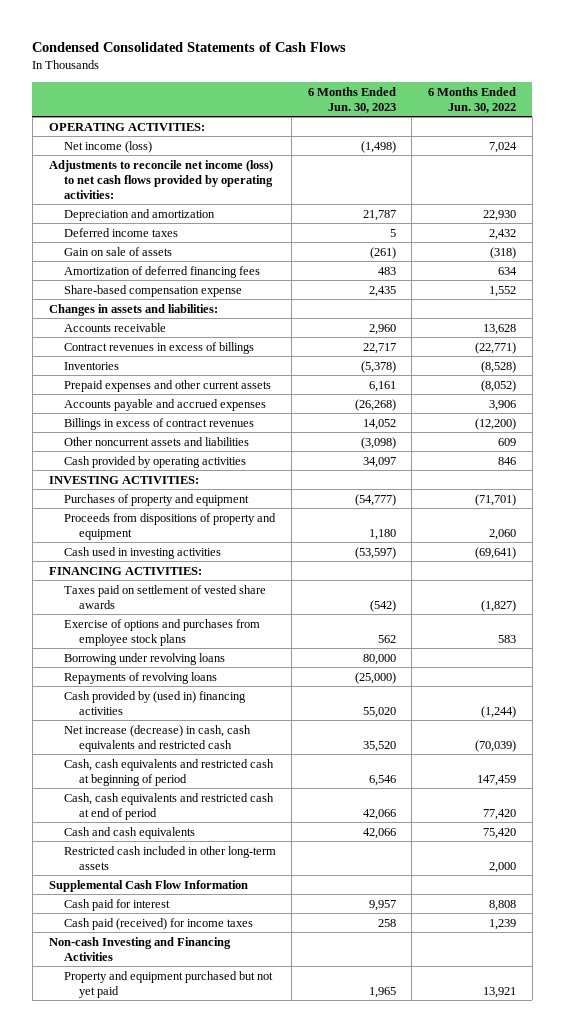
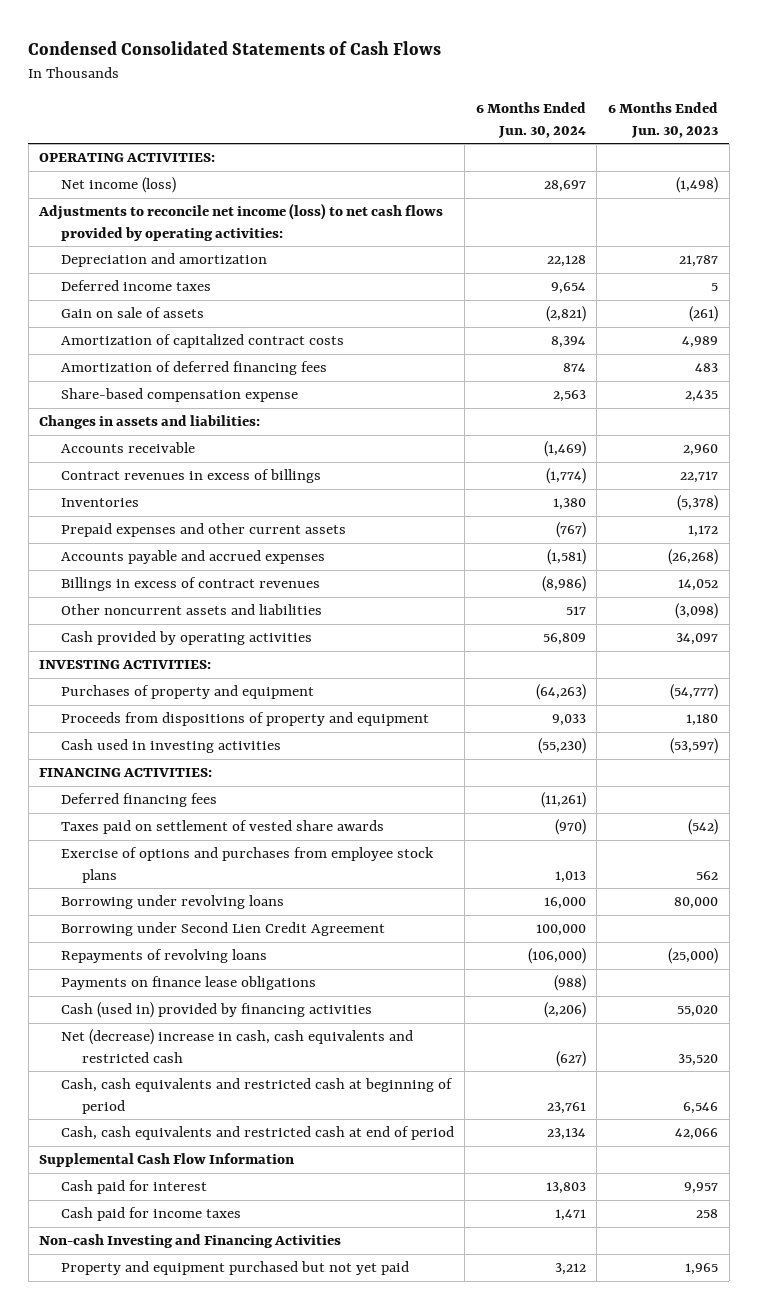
[427,86,516,113] 6 Months Ended Jun. 30, 2022 -> none
none -> [475,102,586,138] 6 Months Ended Jun. 30, 2024
none -> [60,334,344,349] Amortization of capitalized contract costs
[368,380,396,392] 6,161 -> [687,525,718,538] 1,172
none -> [60,793,217,808] Deferred financing fees
none -> [60,922,385,937] Borrowing under Second Lien Credit Agreement
none -> [60,976,316,991] Payments on finance lease obligations
[63,690,246,715] Cash provided by (used in) financing activities -> [60,1002,372,1019] Cash (used in) provided by financing activities
[63,724,251,752] Net increase (decrease) in cash, cash equivalents and restricted cash -> [60,1029,413,1063] Net (decrease) increase in cash, cash equivalents and restricted cash
[63,826,195,839] Cash and cash equivalents -> none
[63,845,276,870] Restricted cash included in other long-term assets -> none
[63,917,253,930] Cash paid (received) for income taxes -> [60,1207,241,1222] Cash paid for income taxes

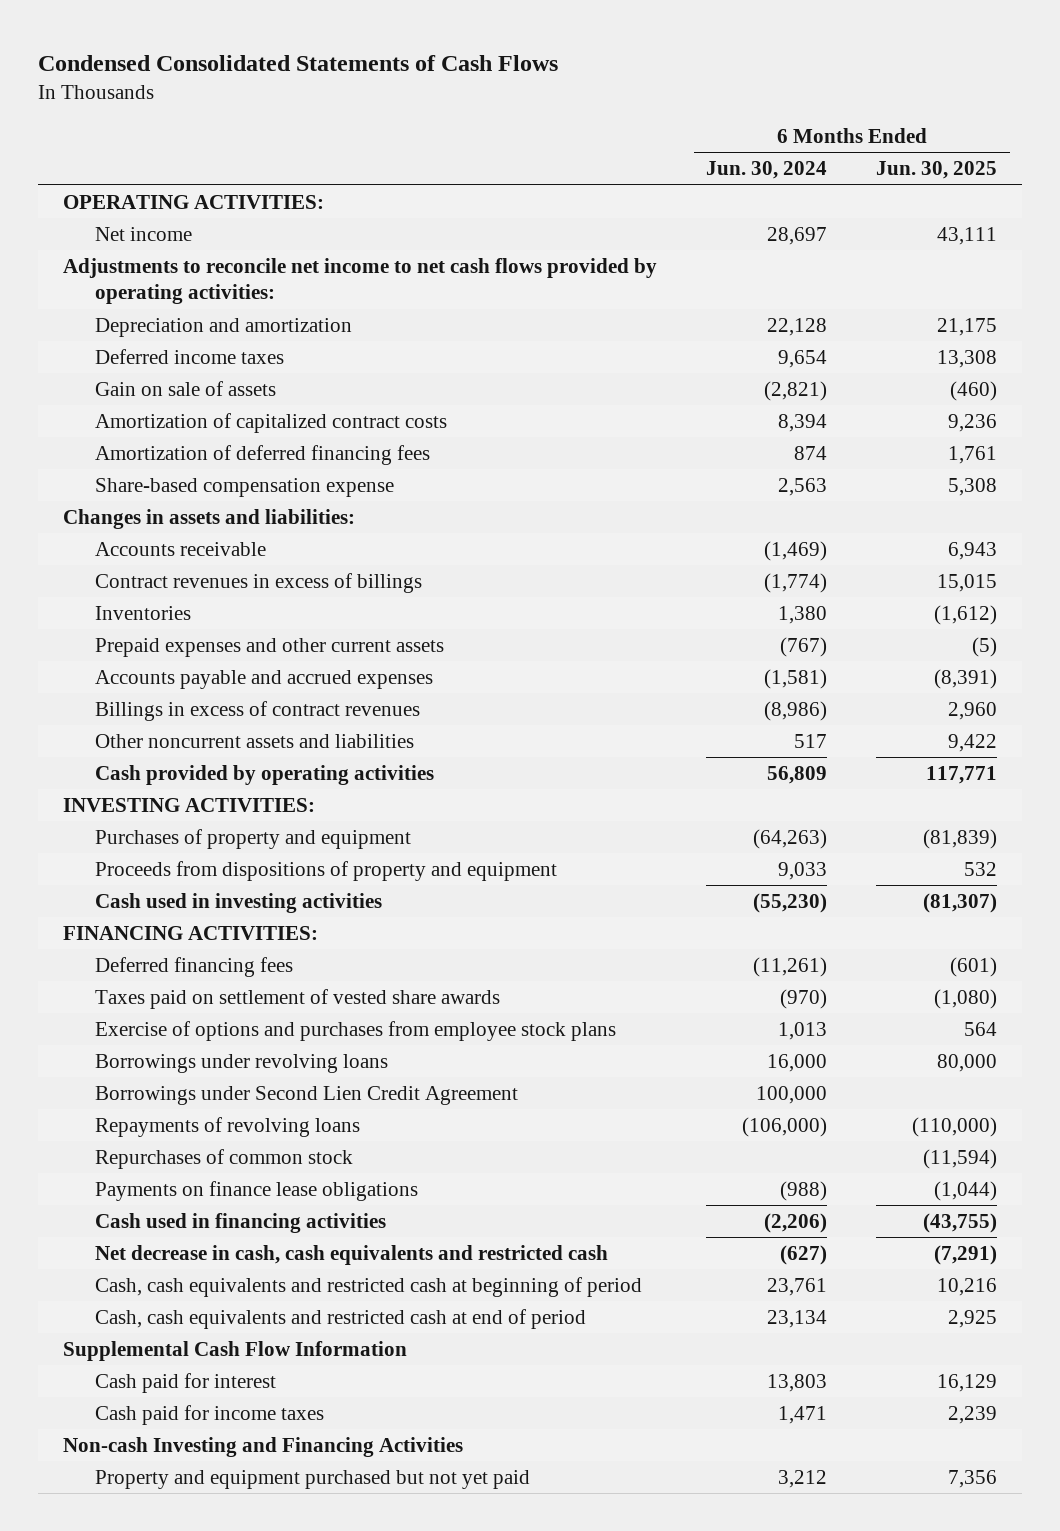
[607,102,718,138] 6 Months Ended Jun. 30, 2023 -> none
none -> [876,161,998,180] Jun. 30, 2025
[60,177,176,194] Net income (loss) -> [95,226,193,241] Net income
[38,203,444,241] Adjustments to reconcile net income (loss) to net cash flows provided by operating activities: -> [63,257,658,305] Adjustments to reconcile net income to net cash flows provided by operating activities:
[60,895,284,910] Borrowing under revolving loans -> [95,1053,389,1073] Borrowings under revolving loans
[60,922,385,937] Borrowing under Second Lien Credit Agreement -> [95,1085,519,1105] Borrowings under Second Lien Credit Agreement
none -> [95,1148,354,1169] Repurchases of common stock
[60,1002,372,1019] Cash (used in) provided by financing activities -> [95,1212,387,1233] Cash used in financing activities
[60,1029,413,1063] Net (decrease) increase in cash, cash equivalents and restricted cash -> [95,1244,609,1265] Net decrease in cash, cash equivalents and restricted cash

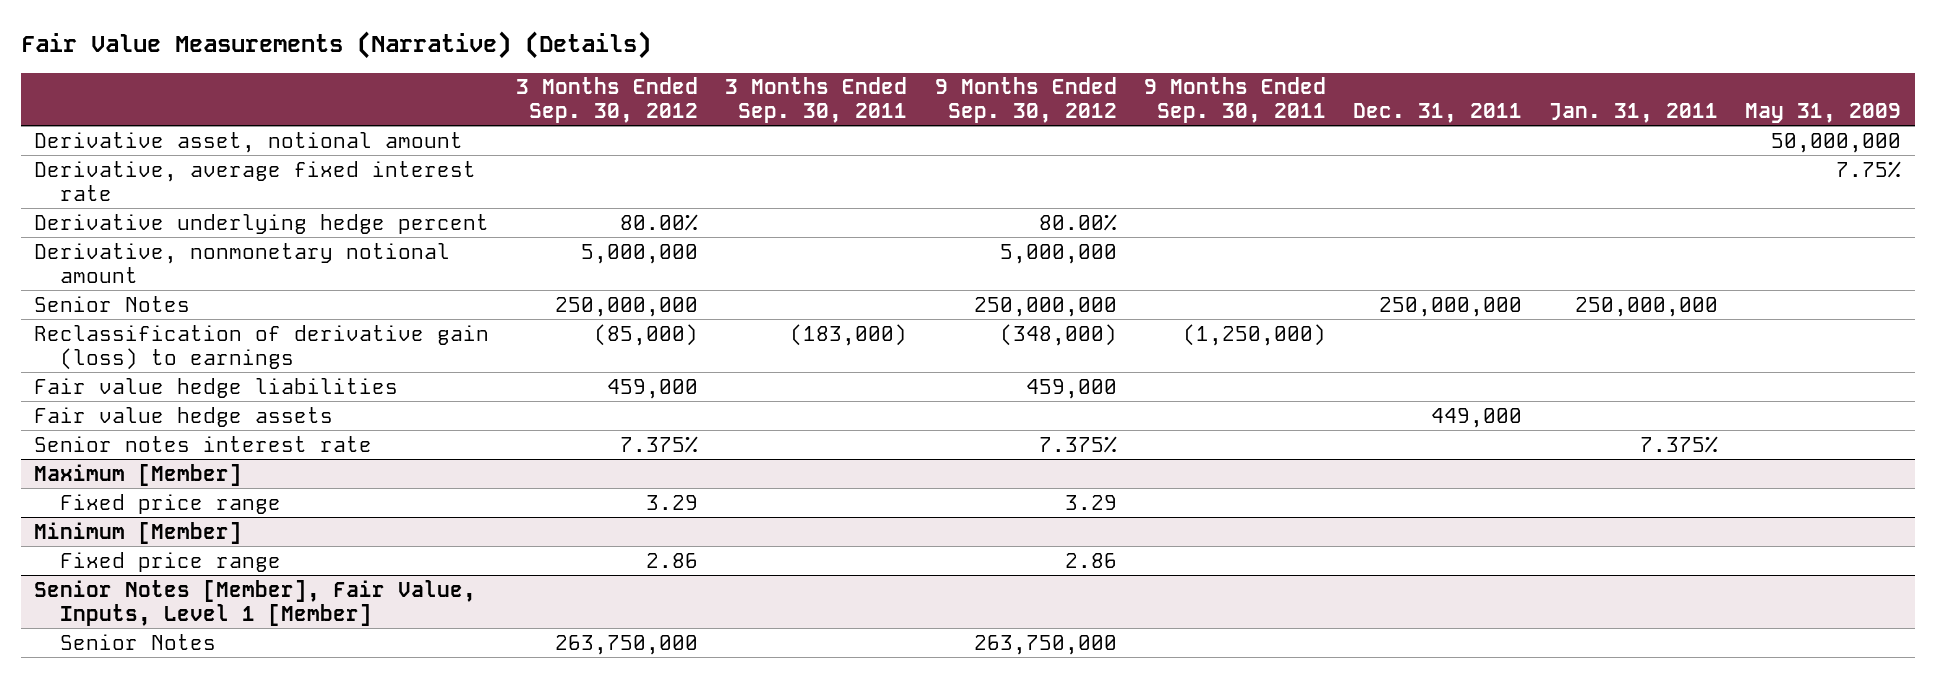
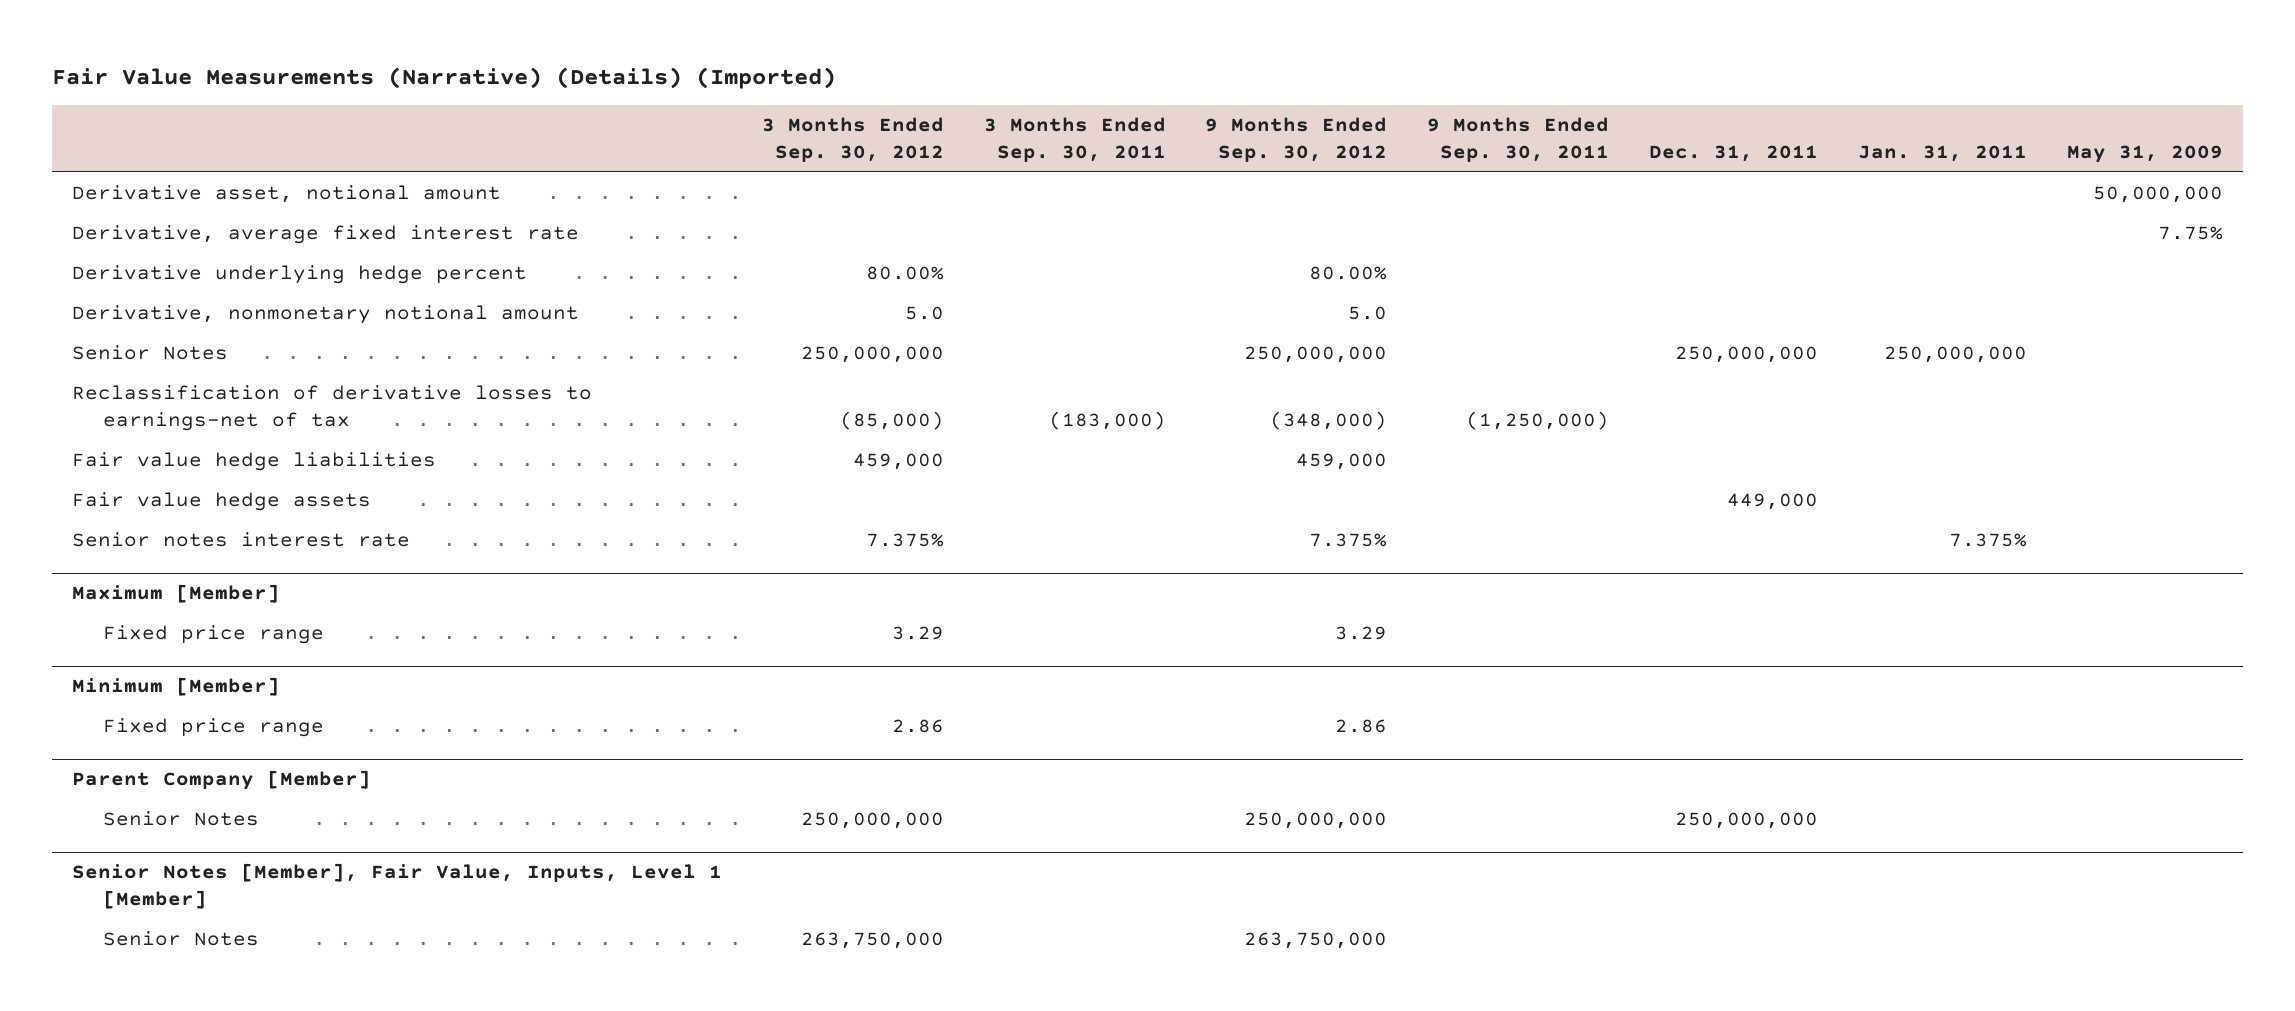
[20,31,651,60] Fair Value Measurements (Narrative) (Details) -> [51,67,836,90] Fair Value Measurements (Narrative) (Details) (Imported)
[581,243,699,264] 5,000,000 -> [904,306,944,321] 5.0
[999,243,1117,264] 5,000,000 -> [1348,306,1388,321] 5.0
[34,324,490,370] Reclassification of derivative gain (loss) to earnings -> [71,385,592,431] Reclassification of derivative losses to earnings-net of tax
none -> [71,770,371,791] Parent Company [Member]
none -> [102,811,259,827] Senior Notes

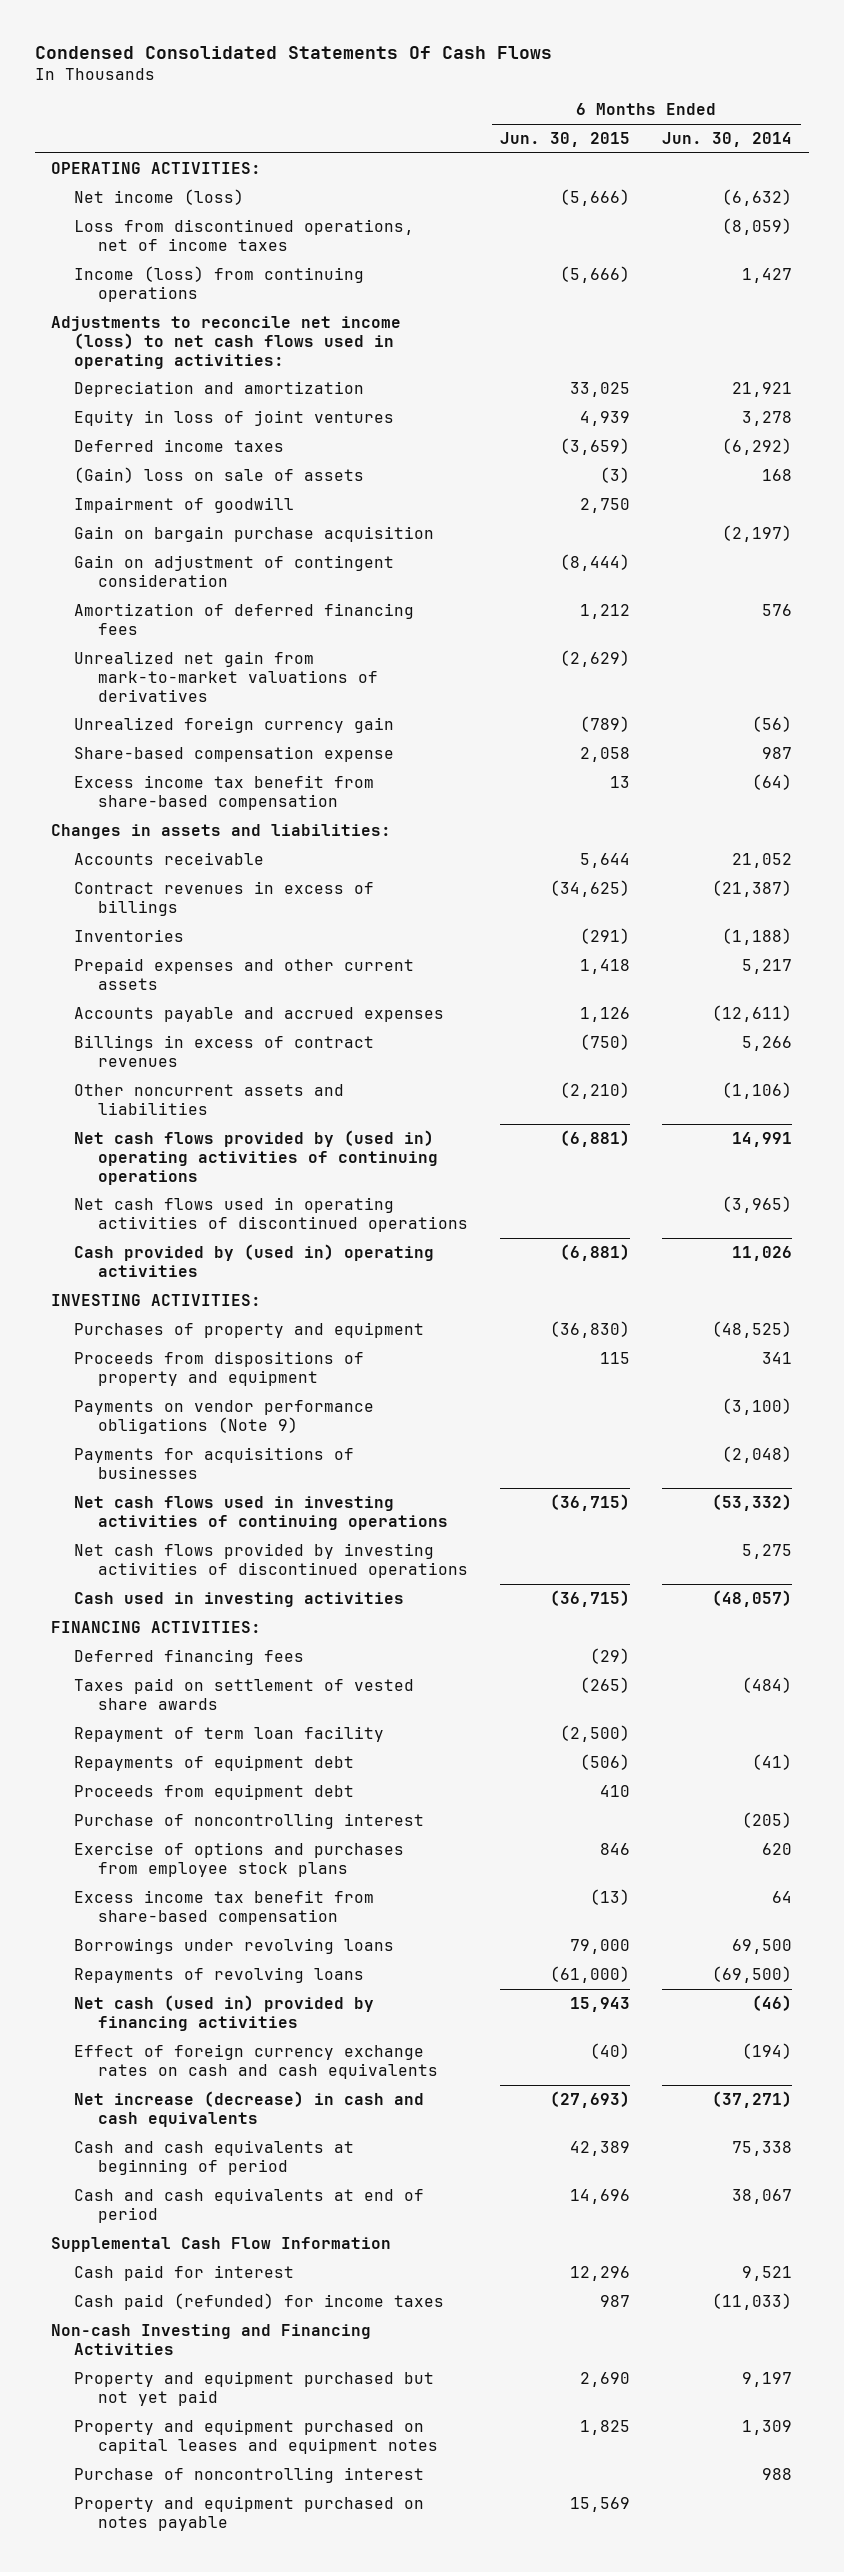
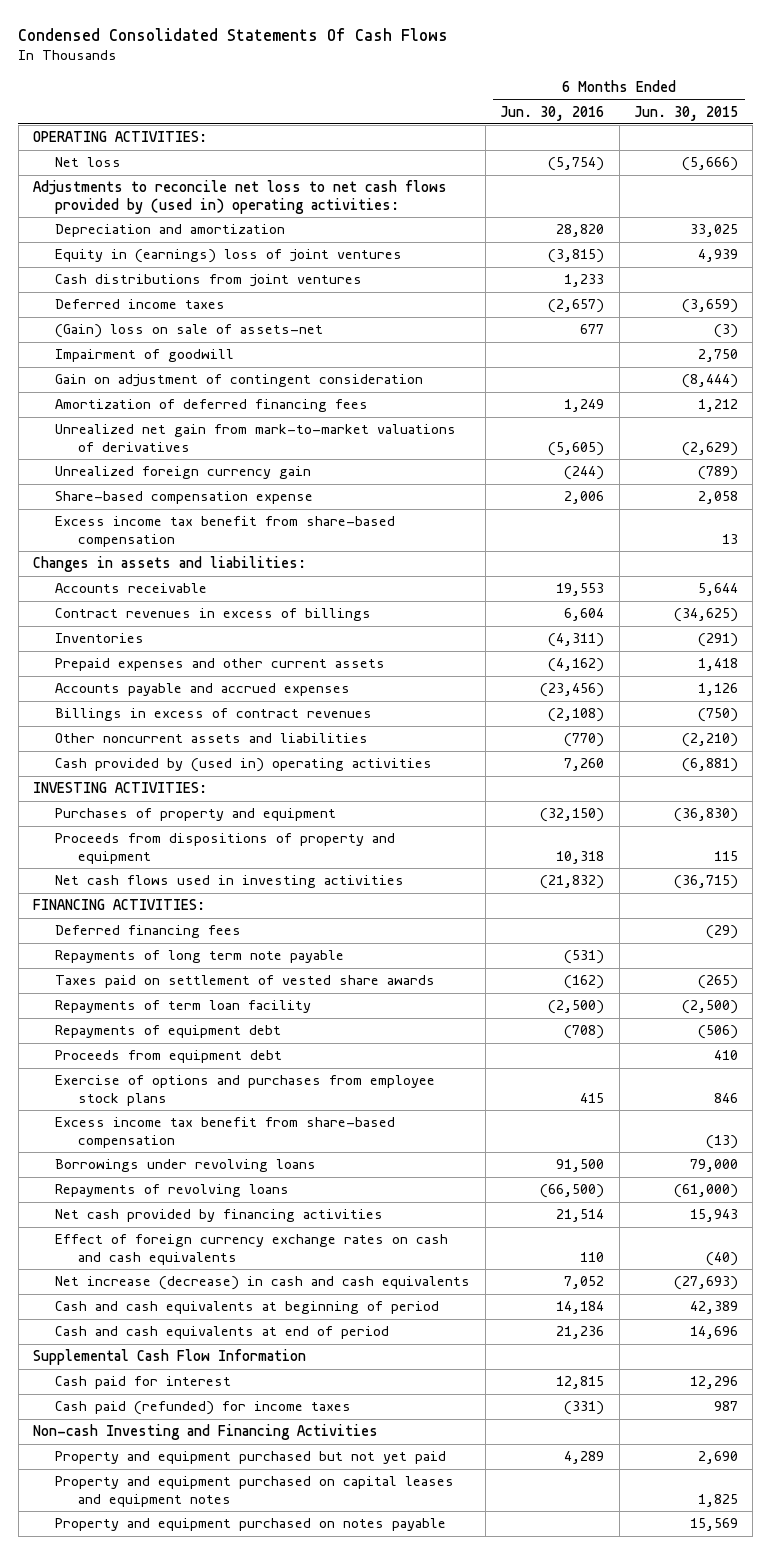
[662,132,793,148] Jun. 30, 2014 -> none
none -> [500,105,605,121] Jun. 30, 2016
[74,219,415,251] Loss from discontinued operations, net of income taxes -> none
[74,266,365,302] Income (loss) from continuing operations -> none
[74,189,245,206] Net income (loss) -> [55,157,122,168] Net loss
[51,316,402,369] Adjustments to reconcile net income (loss) to net cash flows used in operating activities: -> [33,180,448,214] Adjustments to reconcile net loss to net cash flows provided by (used in) operating activities:
[74,410,395,427] Equity in loss of joint ventures -> [55,249,403,264] Equity in (earnings) loss of joint ventures
none -> [55,274,363,288] Cash distributions from joint ventures
[74,467,365,484] (Gain) loss on sale of assets -> [55,324,324,339] (Gain) loss on sale of assets-net
[74,526,435,543] Gain on bargain purchase acquisition -> none
[74,1130,438,1185] Net cash flows provided by (used in) operating activities of continuing operations -> none
[74,1197,468,1232] Net cash flows used in operating activities of discontinued operations -> none
[74,1400,375,1434] Payments on vendor performance obligations (Note 9) -> none
[74,1447,355,1479] Payments for acquisitions of businesses -> none
[74,1496,448,1530] Net cash flows used in investing activities of continuing operations -> none
[74,1543,468,1578] Net cash flows provided by investing activities of discontinued operations -> none
[74,1592,405,1608] Cash used in investing activities -> [55,875,405,889] Net cash flows used in investing activities
none -> [55,950,345,964] Repayments of long term note payable
[74,1726,385,1743] Repayment of term loan facility -> [55,1000,312,1014] Repayments of term loan facility
[74,1813,425,1830] Purchase of noncontrolling interest -> none
[74,1995,375,2031] Net cash (used in) provided by financing activities -> [55,1209,384,1223] Net cash provided by financing activities
[74,2467,425,2484] Purchase of noncontrolling interest -> none

